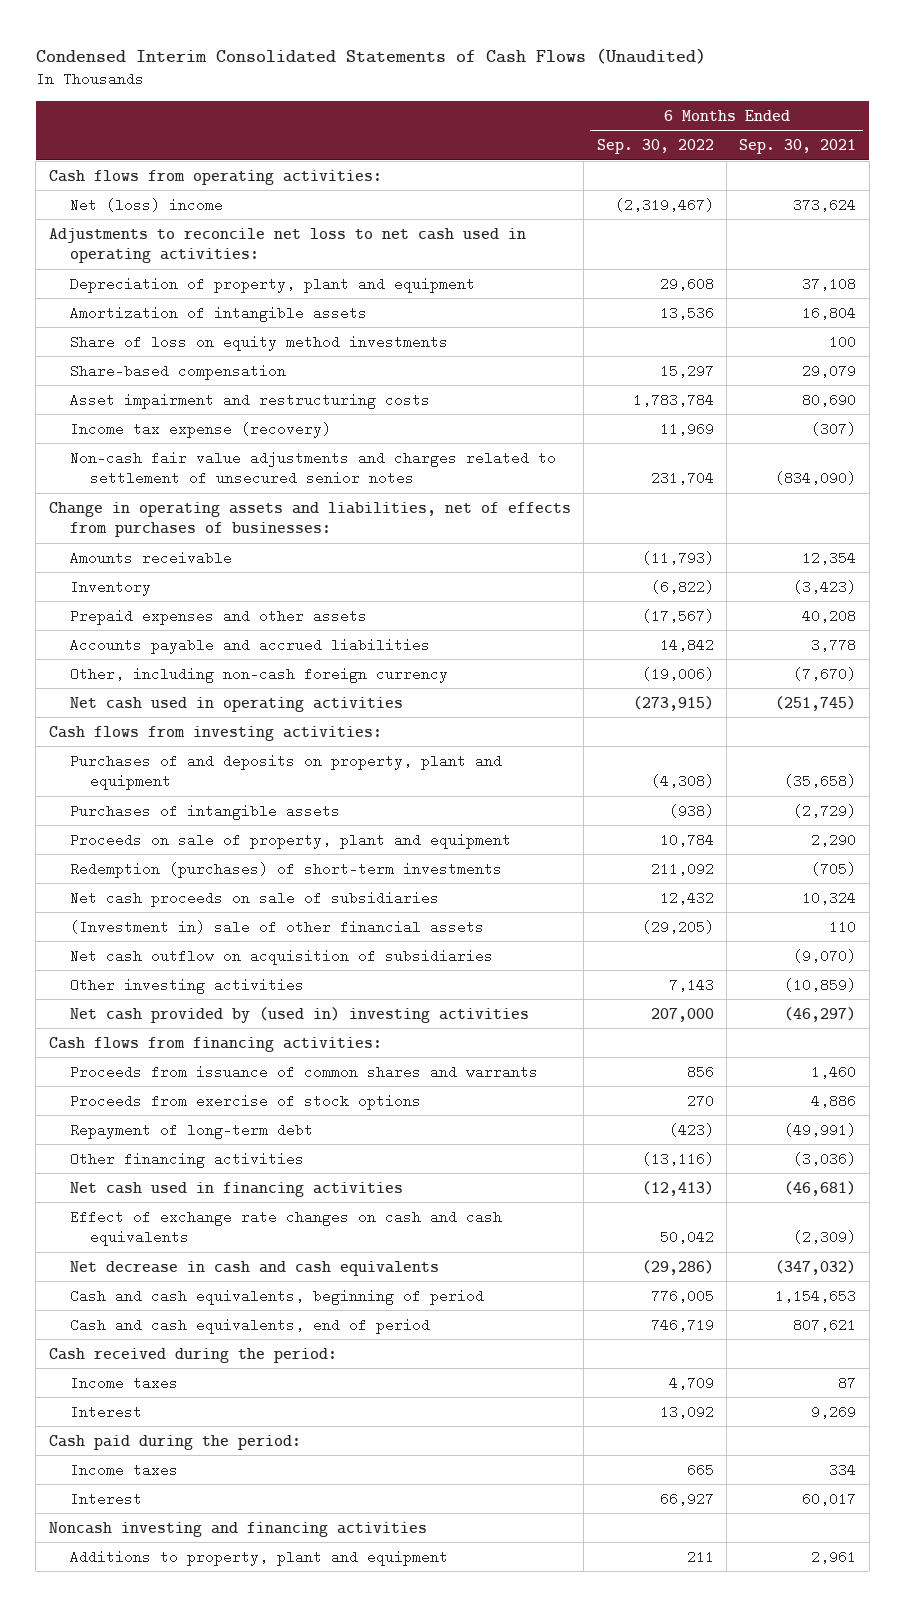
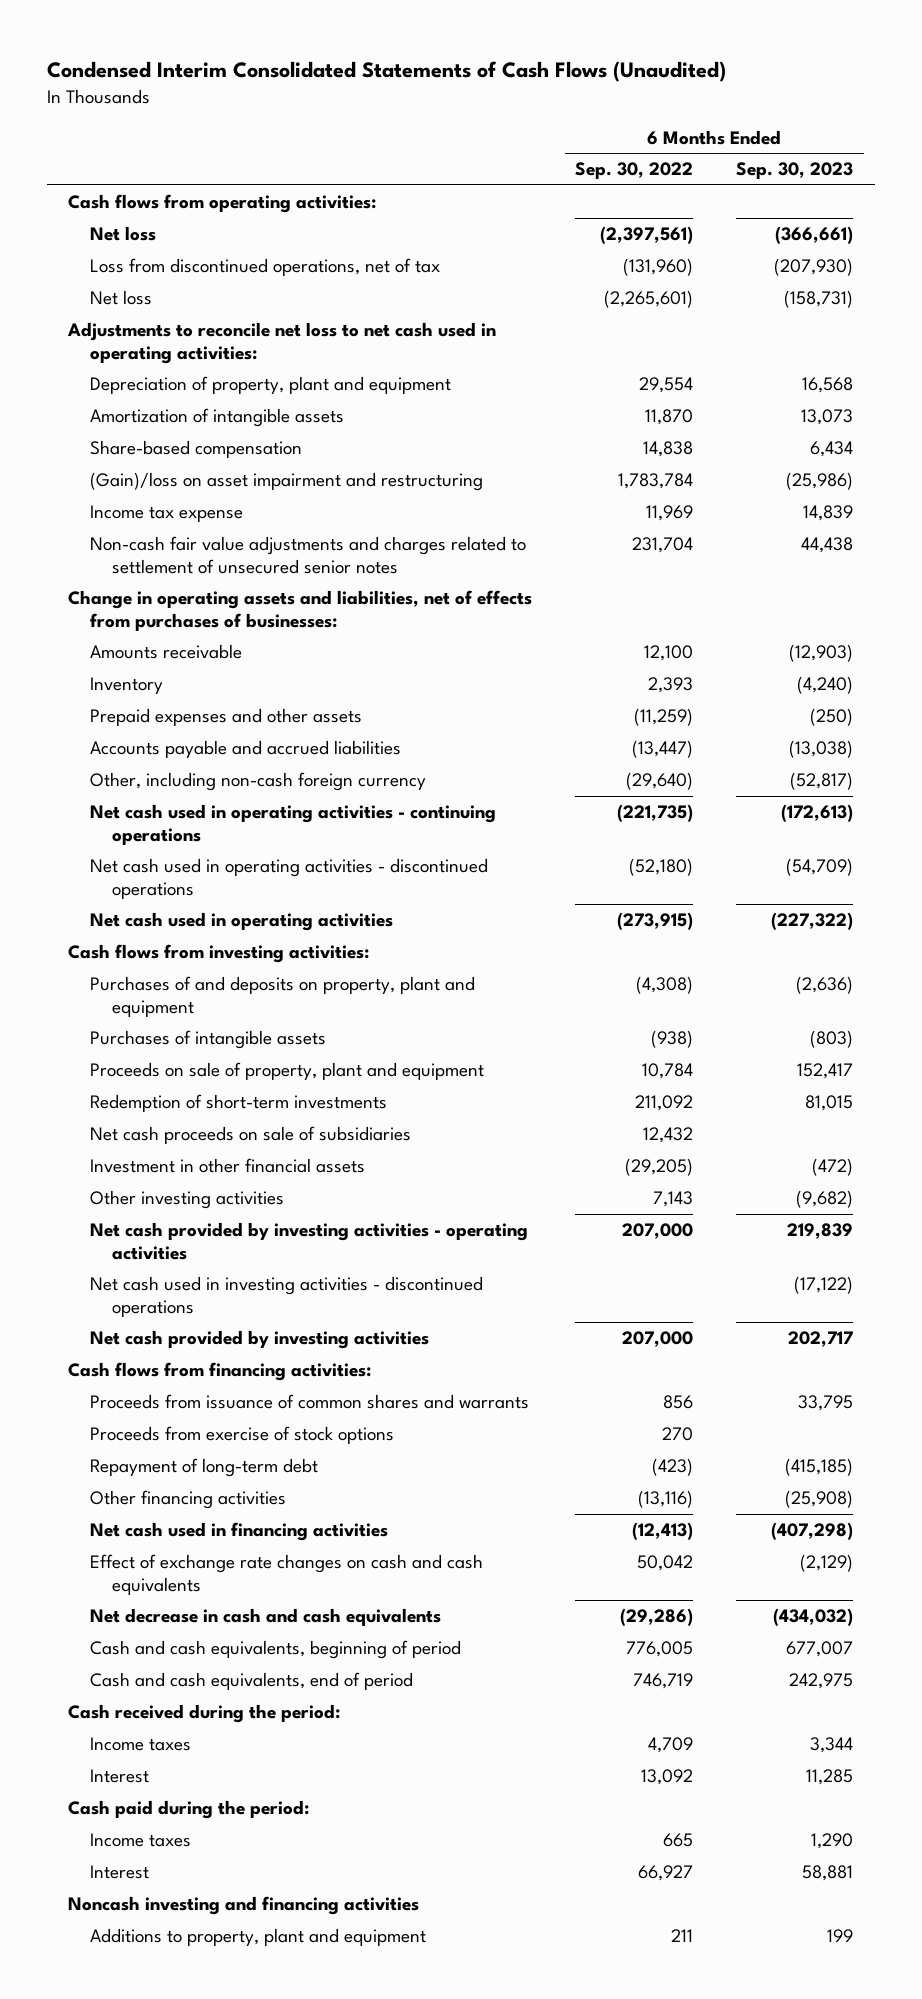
[739,139,857,155] Sep. 30, 2021 -> none
none -> [736,162,854,180] Sep. 30, 2023
[69,197,223,212] Net (loss) income -> [90,226,157,242] Net loss
[614,197,714,212] (2,319,467) -> [600,226,694,245] (2,397,561)
none -> [90,258,441,277] Loss from discontinued operations, net of tax
none -> [90,290,153,306] Net loss
[69,334,448,351] Share of loss on equity method investments -> none
[659,276,714,291] 29,608 -> [639,377,694,394] 29,554
[659,305,714,320] 13,536 -> [645,409,694,426] 11,870
[659,363,714,378] 15,297 -> [643,441,694,458] 14,838
[69,392,430,409] Asset impairment and restructuring costs -> [90,472,484,492] (Gain)/loss on asset impairment and restructuring
[69,421,331,438] Income tax expense (recovery) -> [90,505,244,523] Income tax expense
[641,550,714,565] (11,793) -> [644,645,694,662] 12,100
[650,579,714,594] (6,822) -> [648,677,694,694] 2,393
[641,608,714,623] (17,567) -> [634,708,694,727] (11,259)
[659,637,714,652] 14,842 -> [632,740,694,759] (13,447)
[641,666,714,681] (19,006) -> [626,772,694,791] (29,640)
none -> [90,804,497,845] Net cash used in operating activities - continuing operations
none -> [90,858,489,899] Net cash used in operating activities - discontinued operations
[69,861,502,878] Redemption (purchases) of short-term investments -> [90,1094,388,1113] Redemption of short-term investments
[69,948,493,965] Net cash outflow on acquisition of subsidiaries -> none
[69,919,484,934] (Investment in) sale of other financial assets -> [90,1158,366,1174] Investment in other financial assets
none -> [90,1222,529,1260] Net cash provided by investing activities - operating activities
none -> [90,1276,484,1317] Net cash used in investing activities - discontinued operations
[69,1006,529,1023] Net cash provided by (used in) investing activities -> [90,1330,430,1350] Net cash provided by investing activities

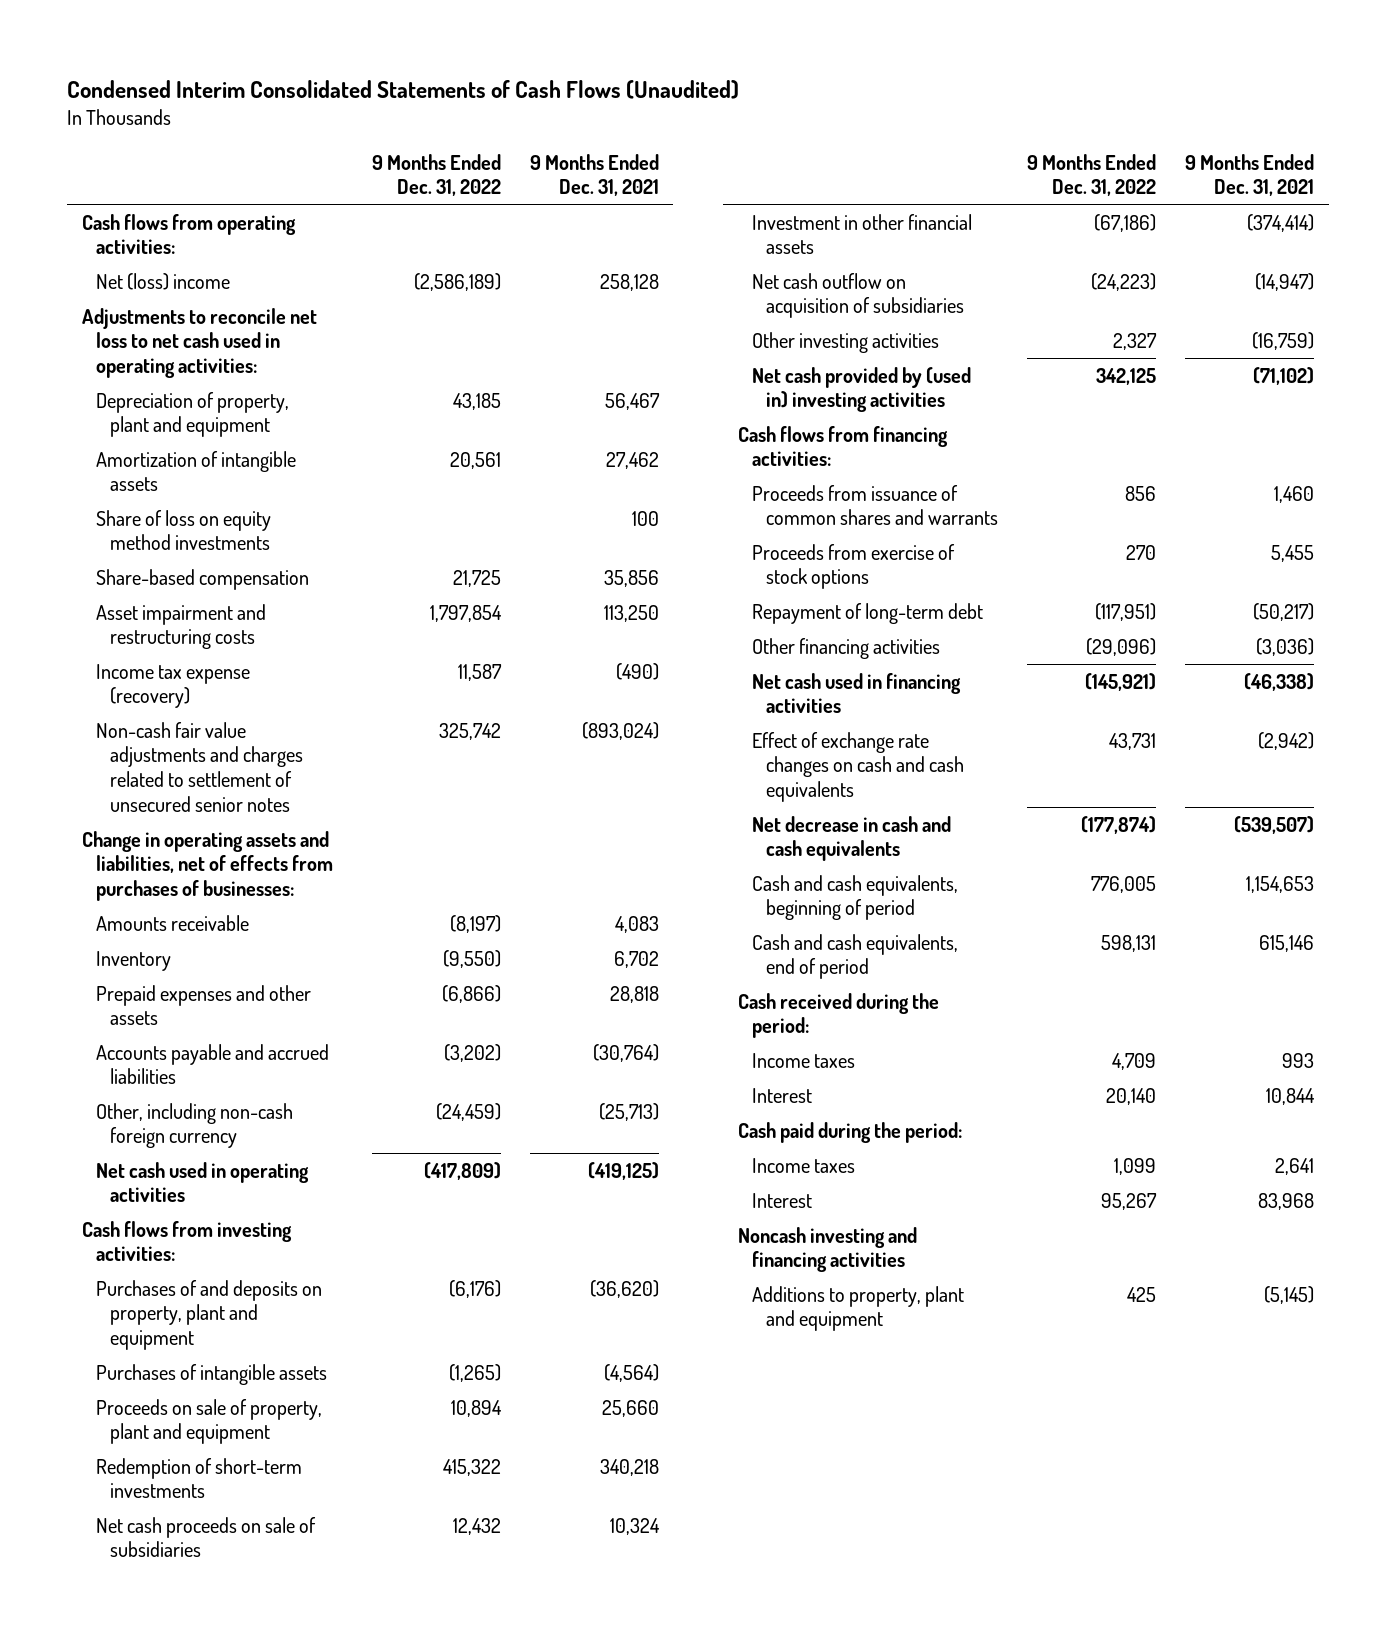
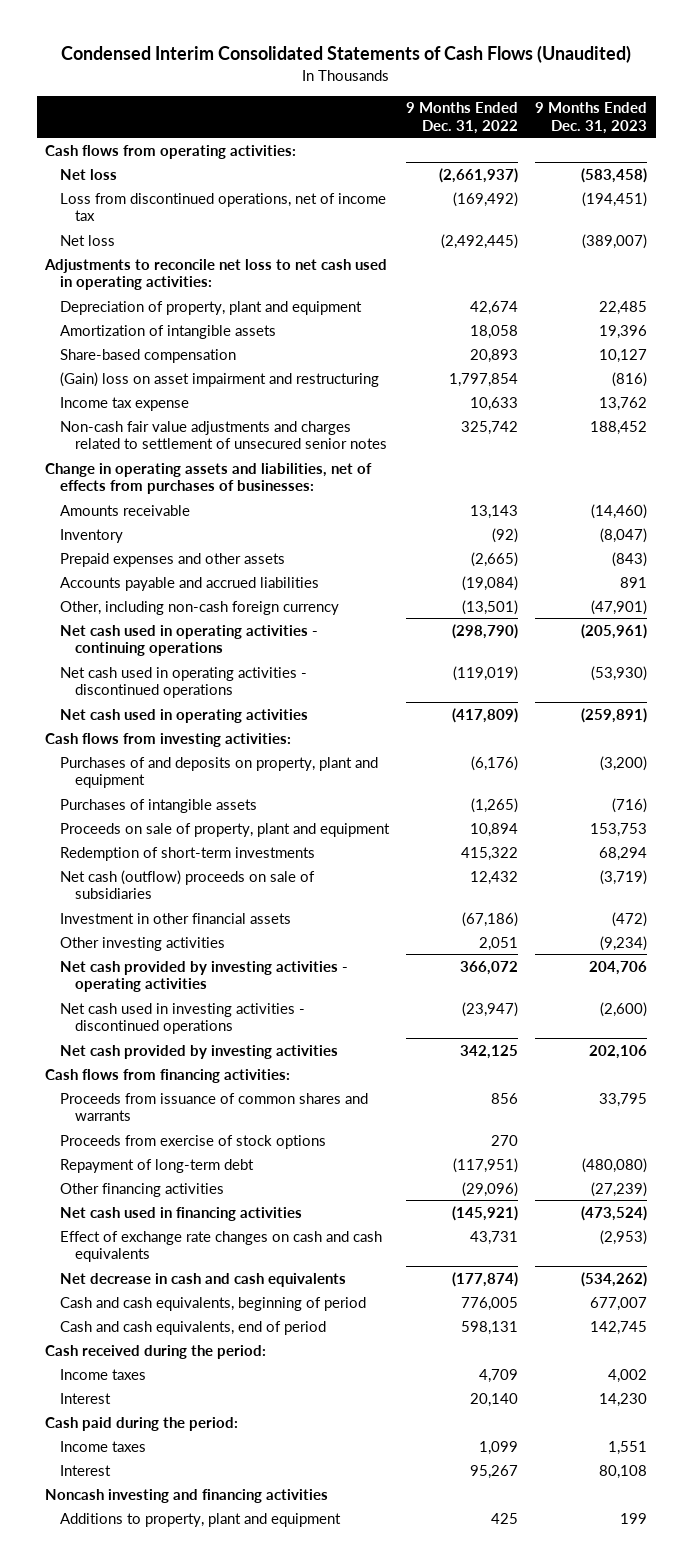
[529,153,659,197] 9 Months Ended Dec. 31, 2021 -> none
none -> [535,102,648,134] 9 Months Ended Dec. 31, 2023
[96,272,231,290] Net (loss) income -> [60,168,118,180] Net loss
[413,272,501,291] (2,586,189) -> [439,167,519,183] (2,661,937)
none -> [60,192,387,221] Loss from discontinued operations, net of income tax
none -> [60,234,116,246] Net loss
[96,509,272,551] Share of loss on equity method investments -> none
[452,392,501,410] 43,185 -> [470,300,519,315] 42,674
[449,451,501,469] 20,561 -> [470,324,519,339] 18,058
[452,569,501,587] 21,725 -> [470,348,519,363] 20,893
[96,603,267,650] Asset impairment and restructuring costs -> [60,371,380,387] (Gain) loss on asset impairment and restructuring
[96,663,251,709] Income tax expense (recovery) -> [60,396,190,411] Income tax expense
[457,663,502,681] 11,587 -> [470,396,519,411] 10,633
[449,914,501,933] (8,197) -> [470,504,519,519] 13,143
[442,949,501,968] (9,550) -> [492,527,519,543] (92)
[441,984,501,1003] (6,866) -> [471,551,519,567] (2,665)
[443,1043,501,1062] (3,202) -> [462,575,519,591] (19,084)
[435,1102,501,1121] (24,459) -> [462,599,519,615] (13,501)
none -> [60,624,319,656] Net cash used in operating activities - continuing operations
none -> [60,666,308,698] Net cash used in operating activities - discontinued operations
[96,1516,317,1558] Net cash proceeds on sale of subsidiaries -> [60,869,316,899] Net cash (outflow) proceeds on sale of subsidiaries
[751,272,965,319] Net cash outflow on acquisition of subsidiaries -> none
[1113,332,1158,350] 2,327 -> [479,936,519,951] 2,051
none -> [60,960,349,992] Net cash provided by investing activities - operating activities
none -> [60,1002,306,1034] Net cash used in investing activities - discontinued operations
[751,366,971,413] Net cash provided by (used in) investing activities -> [60,1044,339,1059] Net cash provided by investing activities

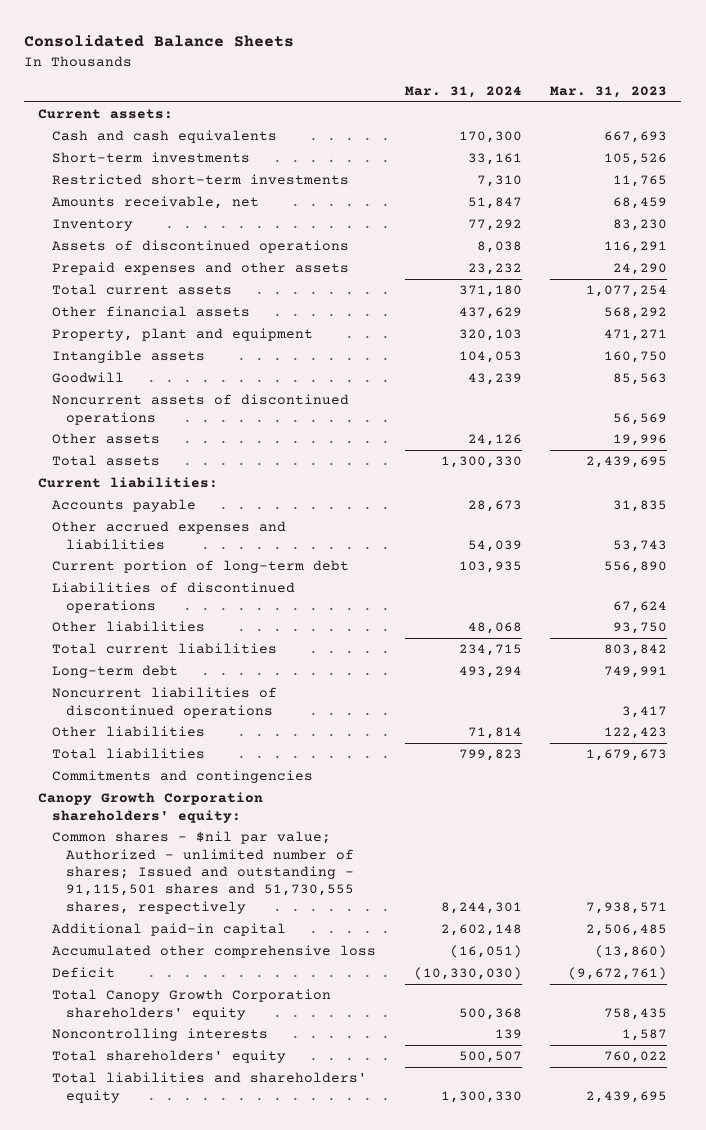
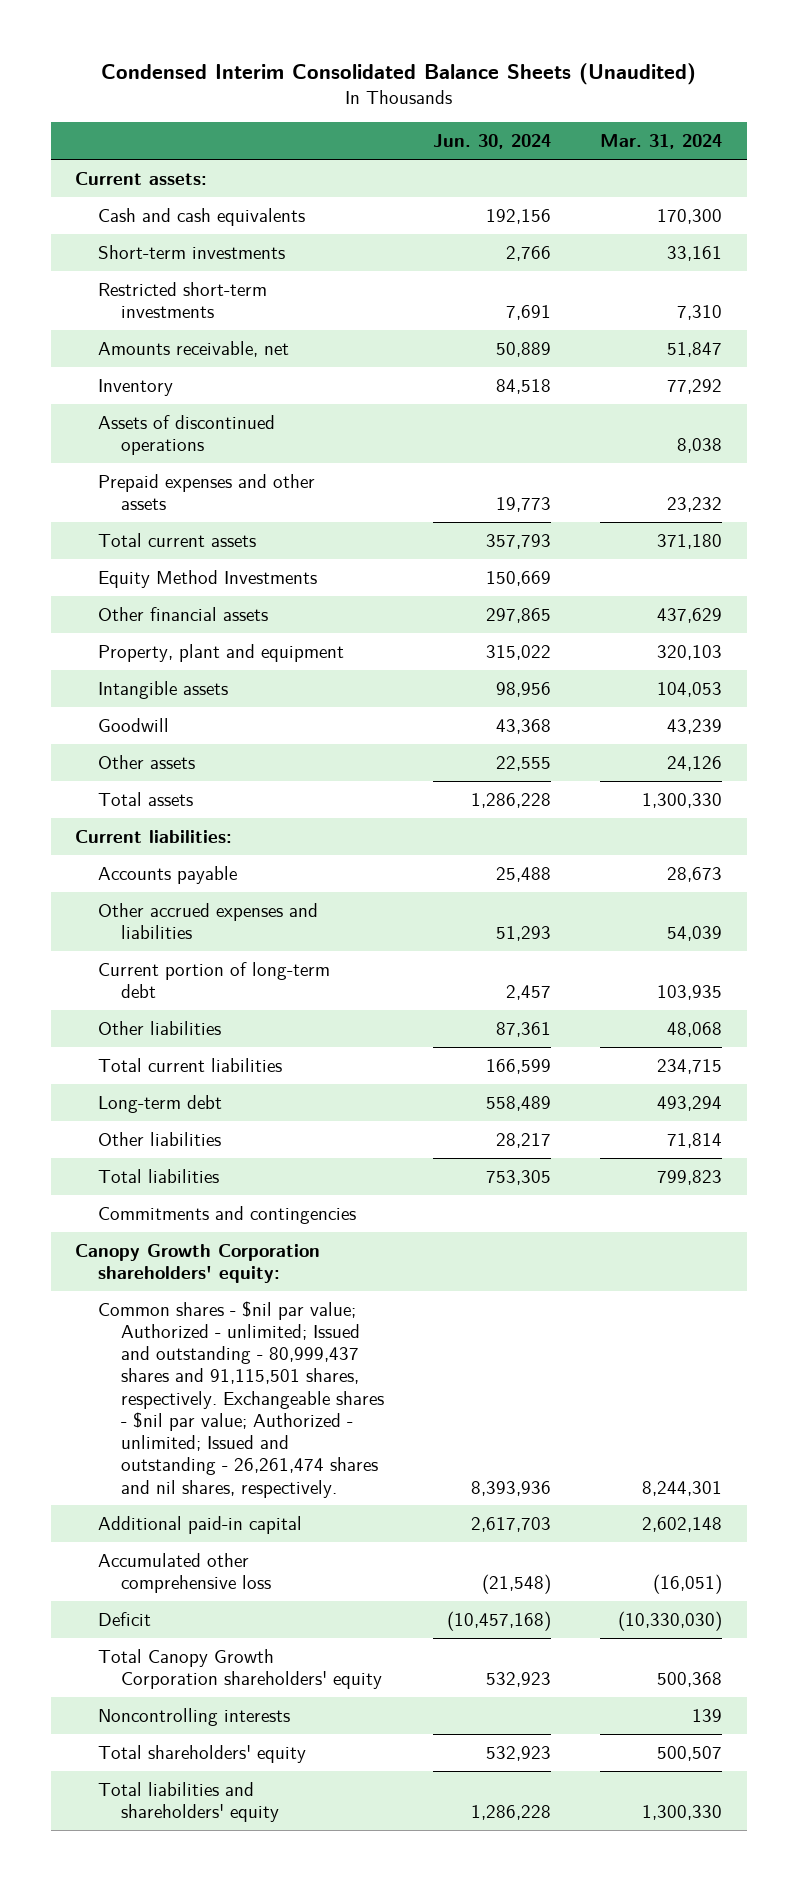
[24,35,295,48] Consolidated Balance Sheets -> [100,63,696,86] Condensed Interim Consolidated Balance Sheets (Unaudited)
[550,85,668,98] Mar. 31, 2023 -> none
none -> [432,134,551,150] Jun. 30, 2024
none -> [98,569,318,588] Equity Method Investments
[51,394,349,425] Noncurrent assets of discontinued operations -> none
[51,582,295,613] Liabilities of discontinued operations -> none
[51,687,277,718] Noncurrent liabilities of discontinued operations -> none
[51,831,354,914] Common shares - $nil par value; Authorized - unlimited number of shares; Issued and outstanding - 91,115,501 shares and 51,730,555 shares, respectively -> [98,1300,384,1498] Common shares - $nil par value; Authorized - unlimited; Issued and outstanding - 80,999,437 shares and 91,115,501 shares, respectively. Exchangeable shares - $nil par value; Authorized - unlimited; Issued and outstanding - 26,261,474 shares and nil shares, respectively.

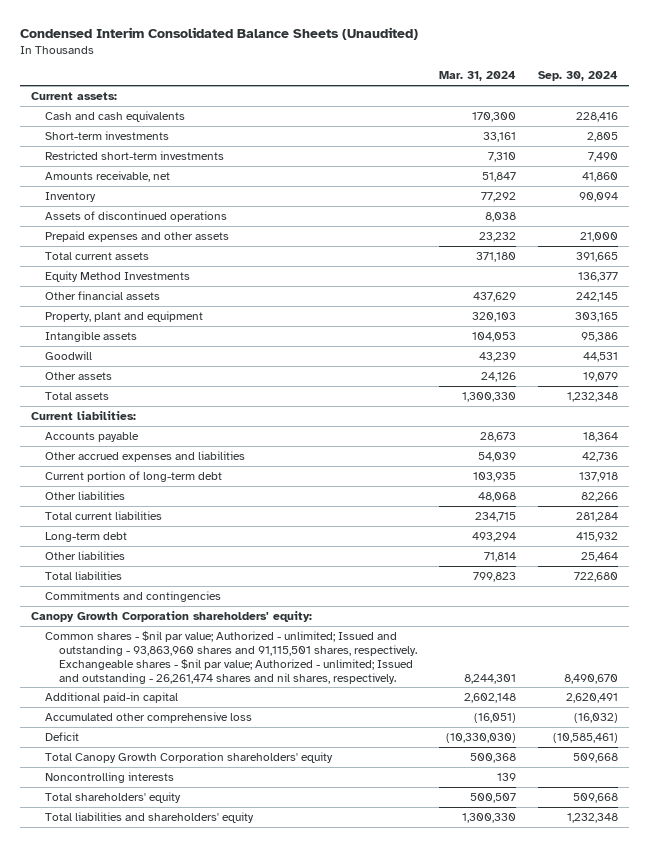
[432,134,551,150] Jun. 30, 2024 -> none
none -> [537,71,618,82] Sep. 30, 2024
[98,1300,384,1498] Common shares - $nil par value; Authorized - unlimited; Issued and outstanding - 80,999,437 shares and 91,115,501 shares, respectively. Exchangeable shares - $nil par value; Authorized - unlimited; Issued and outstanding - 26,261,474 shares and nil shares, respectively. -> [44,630,417,684] Common shares - $nil par value; Authorized - unlimited; Issued and outstanding - 93,863,960 shares and 91,115,501 shares, respectively. Exchangeable shares - $nil par value; Authorized - unlimited; Issued and outstanding - 26,261,474 shares and nil shares, respectively.

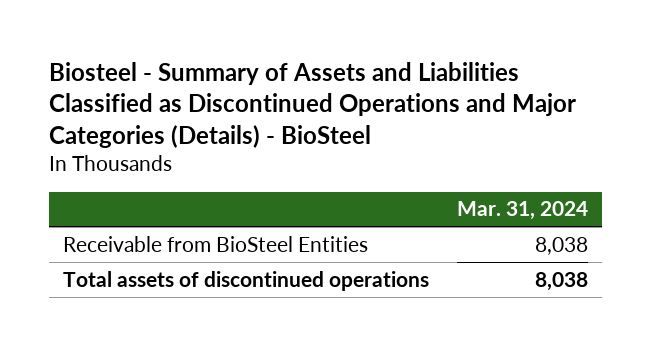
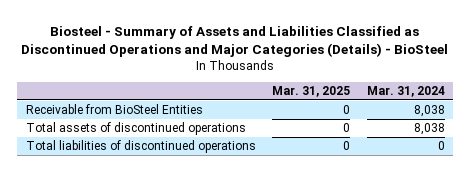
none -> [272,86,351,98] Mar. 31, 2025
none -> [25,140,256,154] Total liabilities of discontinued operations

